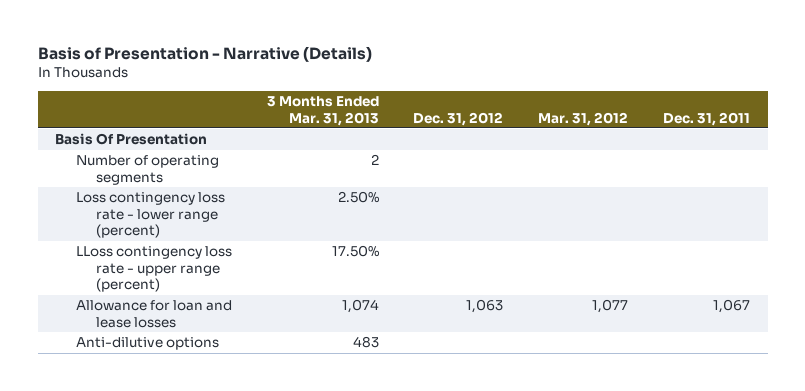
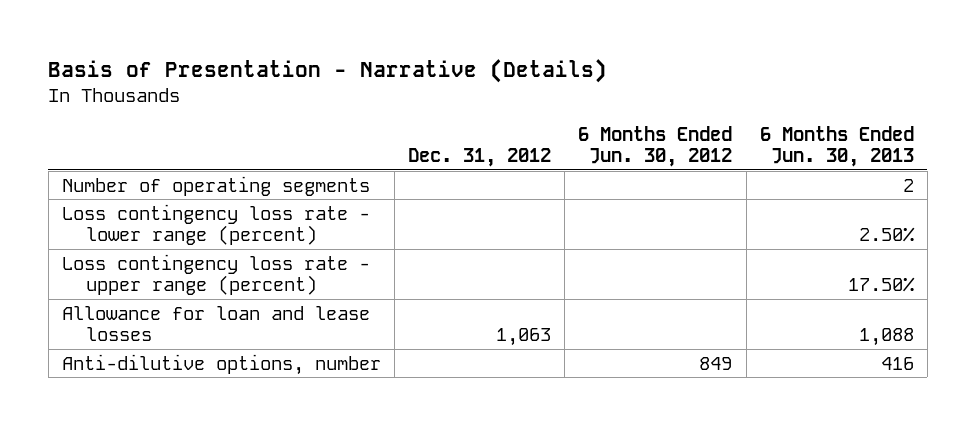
[266,96,379,126] 3 Months Ended Mar. 31, 2013 -> none
[538,111,629,126] Mar. 31, 2012 -> none
[663,111,751,126] Dec. 31, 2011 -> none
none -> [578,125,733,168] 6 Months Ended Jun. 30, 2012
none -> [759,125,914,168] 6 Months Ended Jun. 30, 2013
[55,133,208,146] Basis Of Presentation -> none
[75,246,232,293] LLoss contingency loss rate - upper range (percent) -> [61,253,370,296] Loss contingency loss rate - upper range (percent)
[75,337,219,351] Anti-dilutive options -> [61,353,381,375] Anti-dilutive options, number

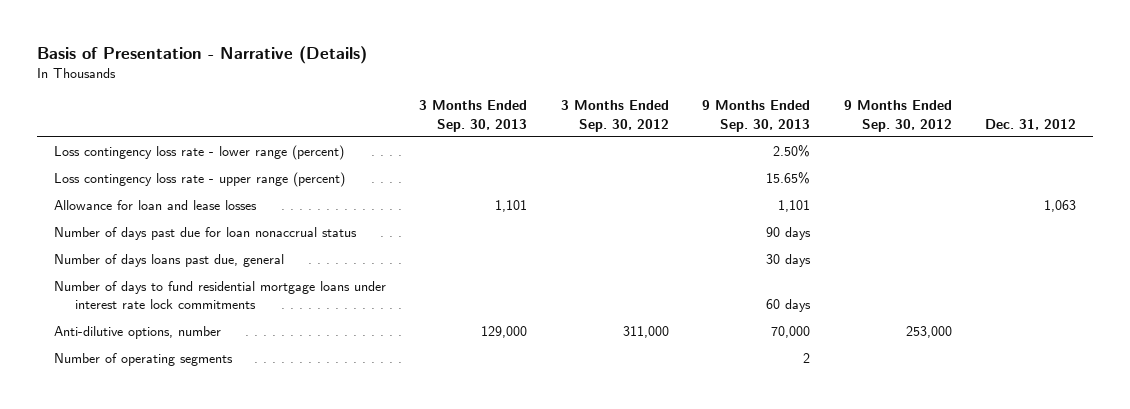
[578,125,733,168] 6 Months Ended Jun. 30, 2012 -> none
[759,125,914,168] 6 Months Ended Jun. 30, 2013 -> none
none -> [419,100,528,132] 3 Months Ended Sep. 30, 2013
none -> [560,100,669,132] 3 Months Ended Sep. 30, 2012
none -> [702,100,811,132] 9 Months Ended Sep. 30, 2013
none -> [843,100,952,132] 9 Months Ended Sep. 30, 2012
none -> [53,227,357,241] Number of days past due for loan nonaccrual status
none -> [53,254,284,268] Number of days loans past due, general
none -> [53,281,386,310] Number of days to fund residential mortgage loans under interest rate lock commitments
[61,175,370,196] Number of operating segments -> [53,353,233,367] Number of operating segments

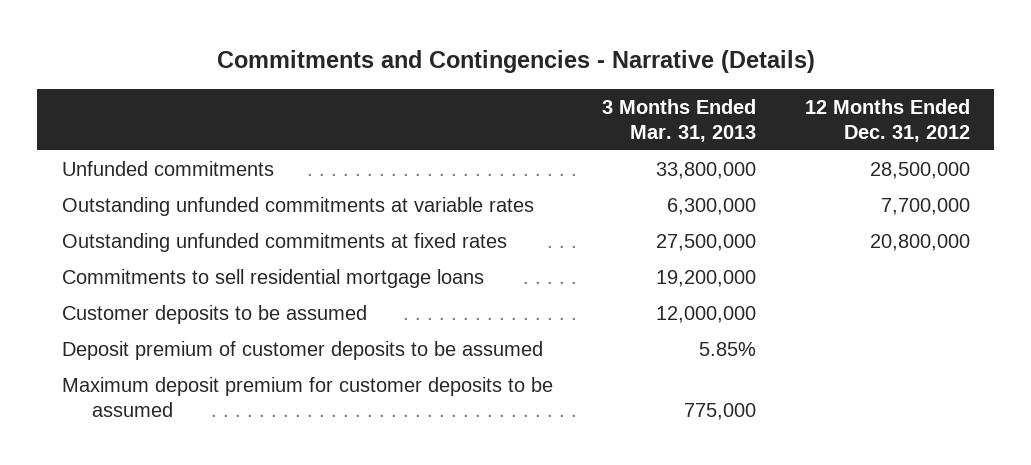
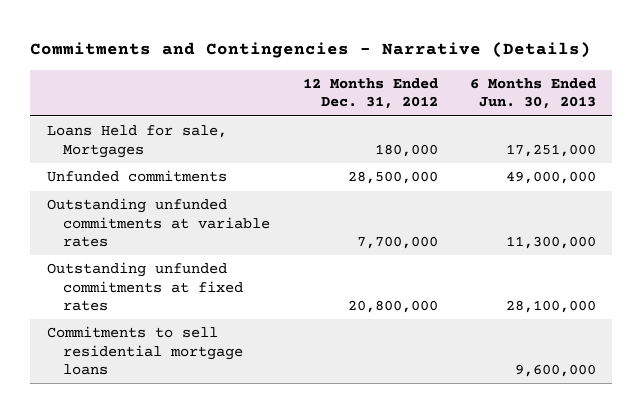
[601,98,756,142] 3 Months Ended Mar. 31, 2013 -> none
none -> [470,77,597,110] 6 Months Ended Jun. 30, 2013
none -> [46,125,227,158] Loans Held for sale, Mortgages
[61,304,367,324] Customer deposits to be assumed -> none
[61,340,543,360] Deposit premium of customer deposits to be assumed -> none
[61,376,553,417] Maximum deposit premium for customer deposits to be assumed -> none

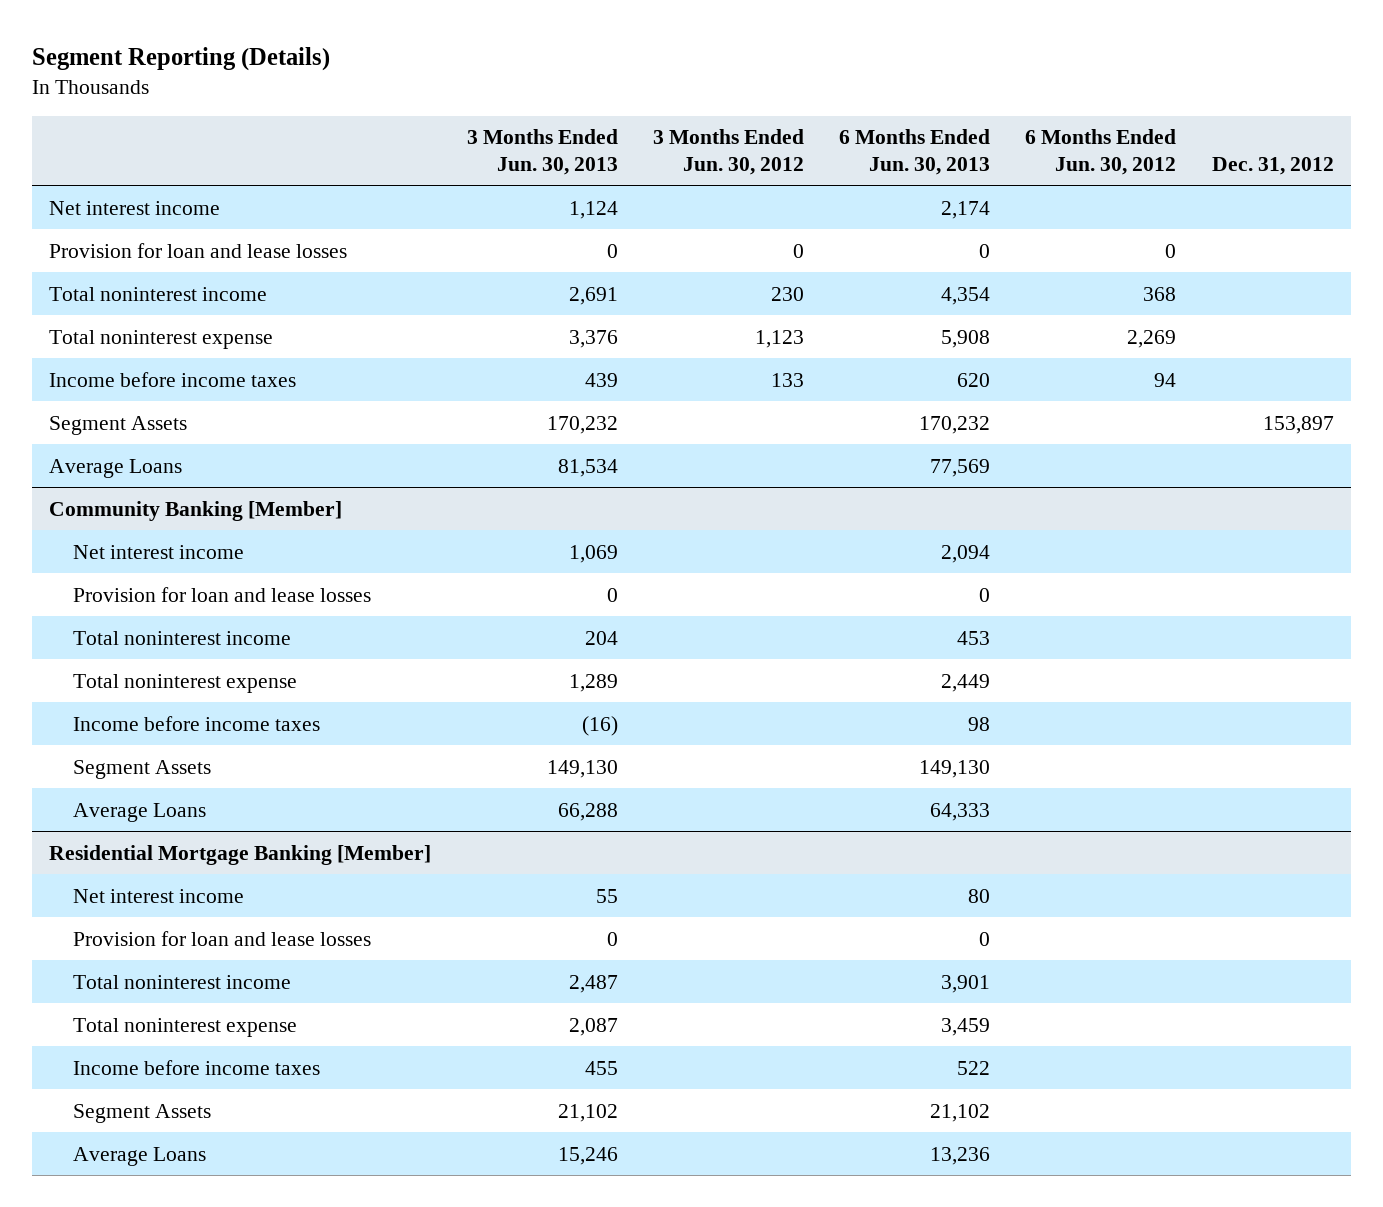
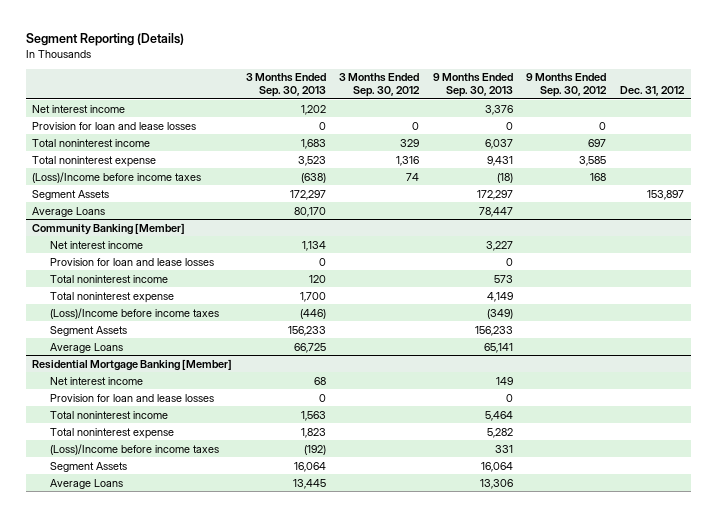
[466,129,618,175] 3 Months Ended Jun. 30, 2013 -> none
[652,129,804,175] 3 Months Ended Jun. 30, 2012 -> none
[839,129,991,175] 6 Months Ended Jun. 30, 2013 -> none
[1025,129,1177,175] 6 Months Ended Jun. 30, 2012 -> none
none -> [245,73,326,98] 3 Months Ended Sep. 30, 2013
none -> [339,73,421,98] 3 Months Ended Sep. 30, 2012
none -> [432,73,513,98] 9 Months Ended Sep. 30, 2013
none -> [526,73,608,98] 9 Months Ended Sep. 30, 2012
[49,371,297,387] Income before income taxes -> [32,171,202,183] (Loss)/Income before income taxes
[73,715,321,731] Income before income taxes -> [49,307,219,319] (Loss)/Income before income taxes
[73,1059,321,1075] Income before income taxes -> [49,443,219,455] (Loss)/Income before income taxes

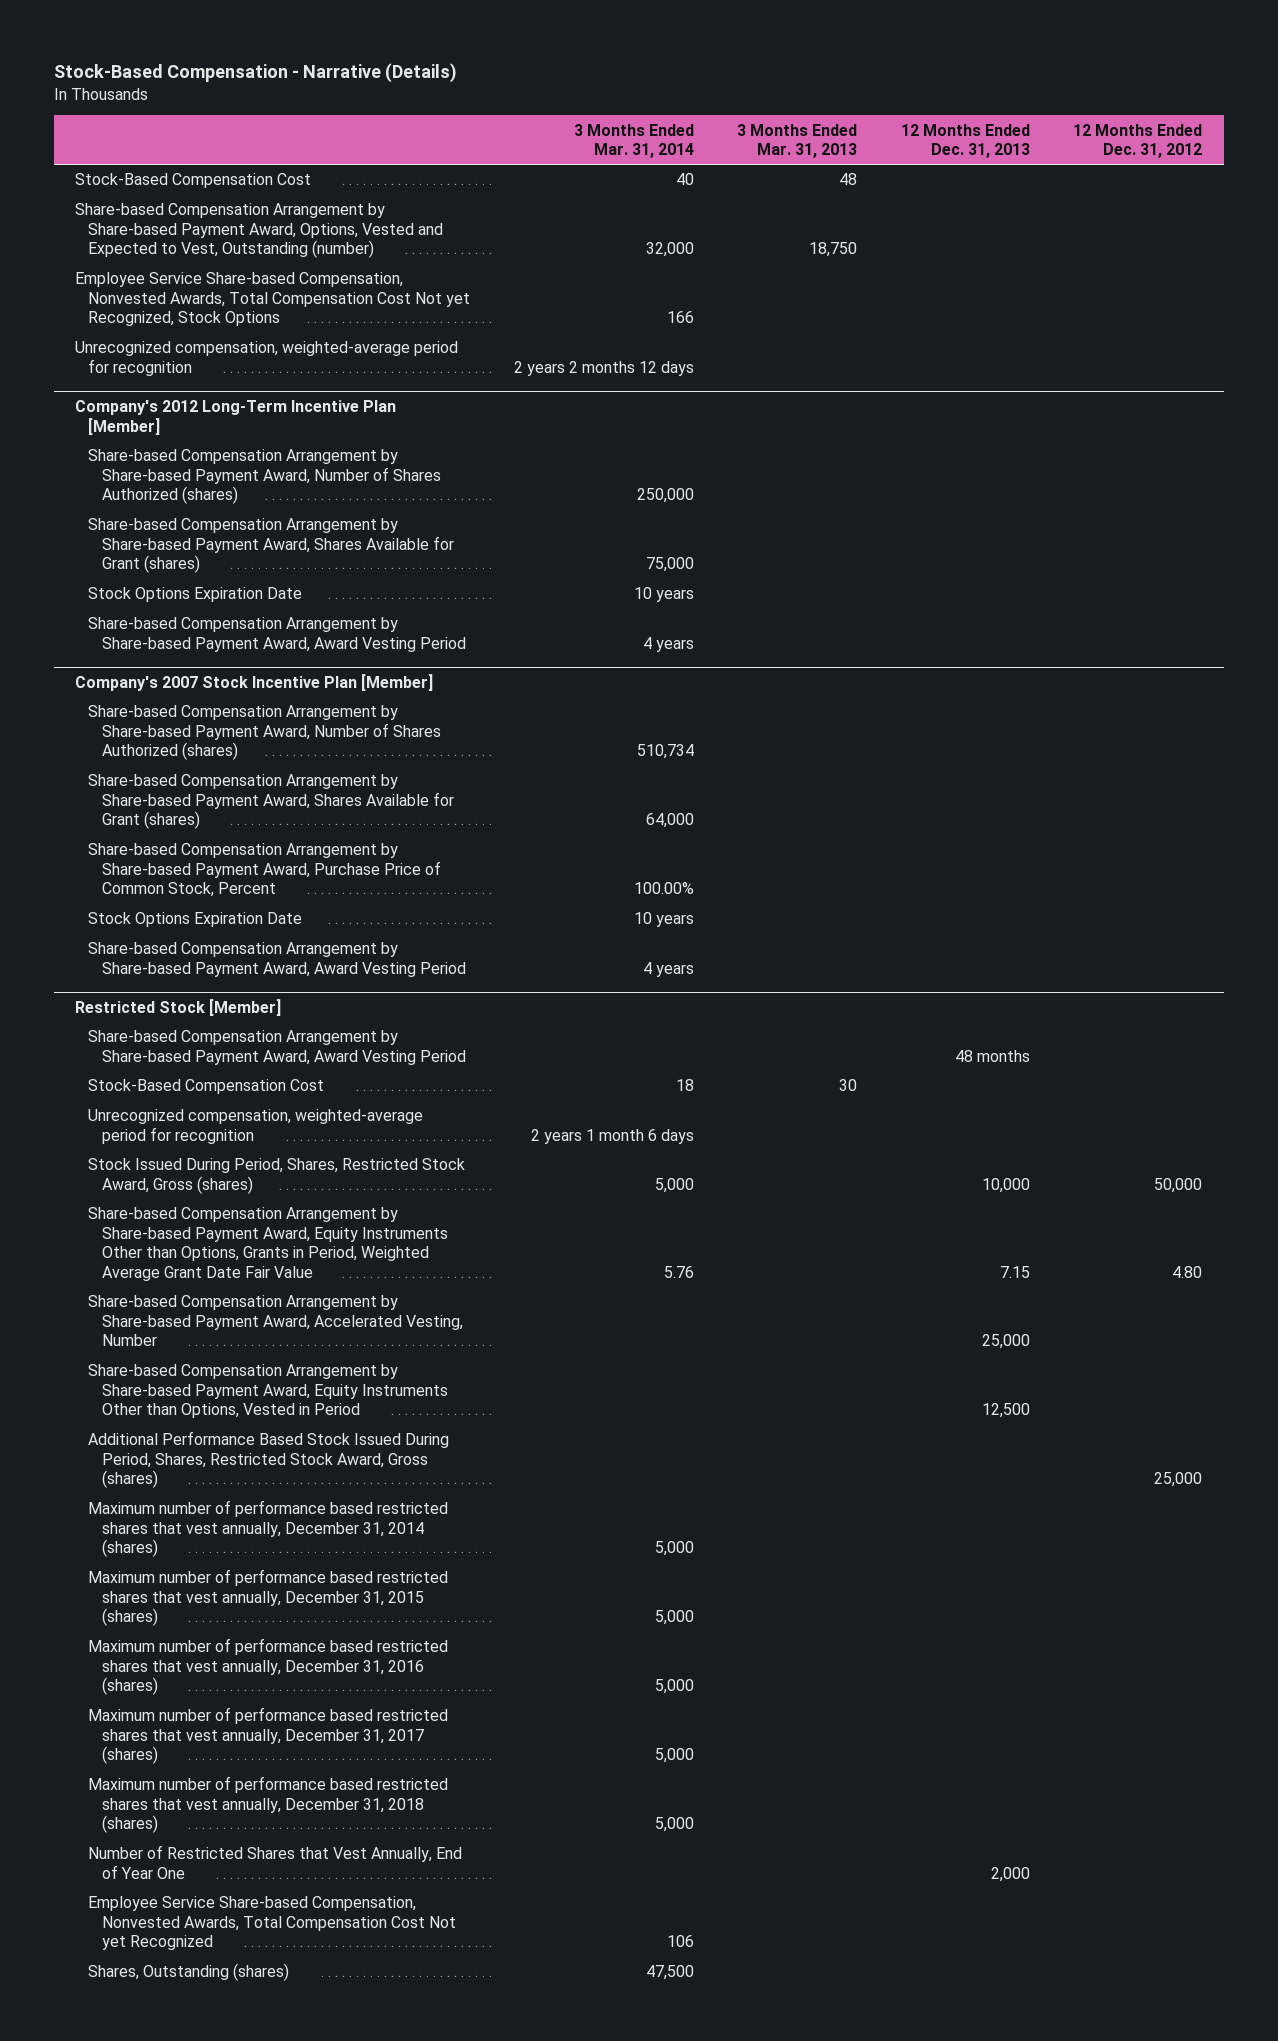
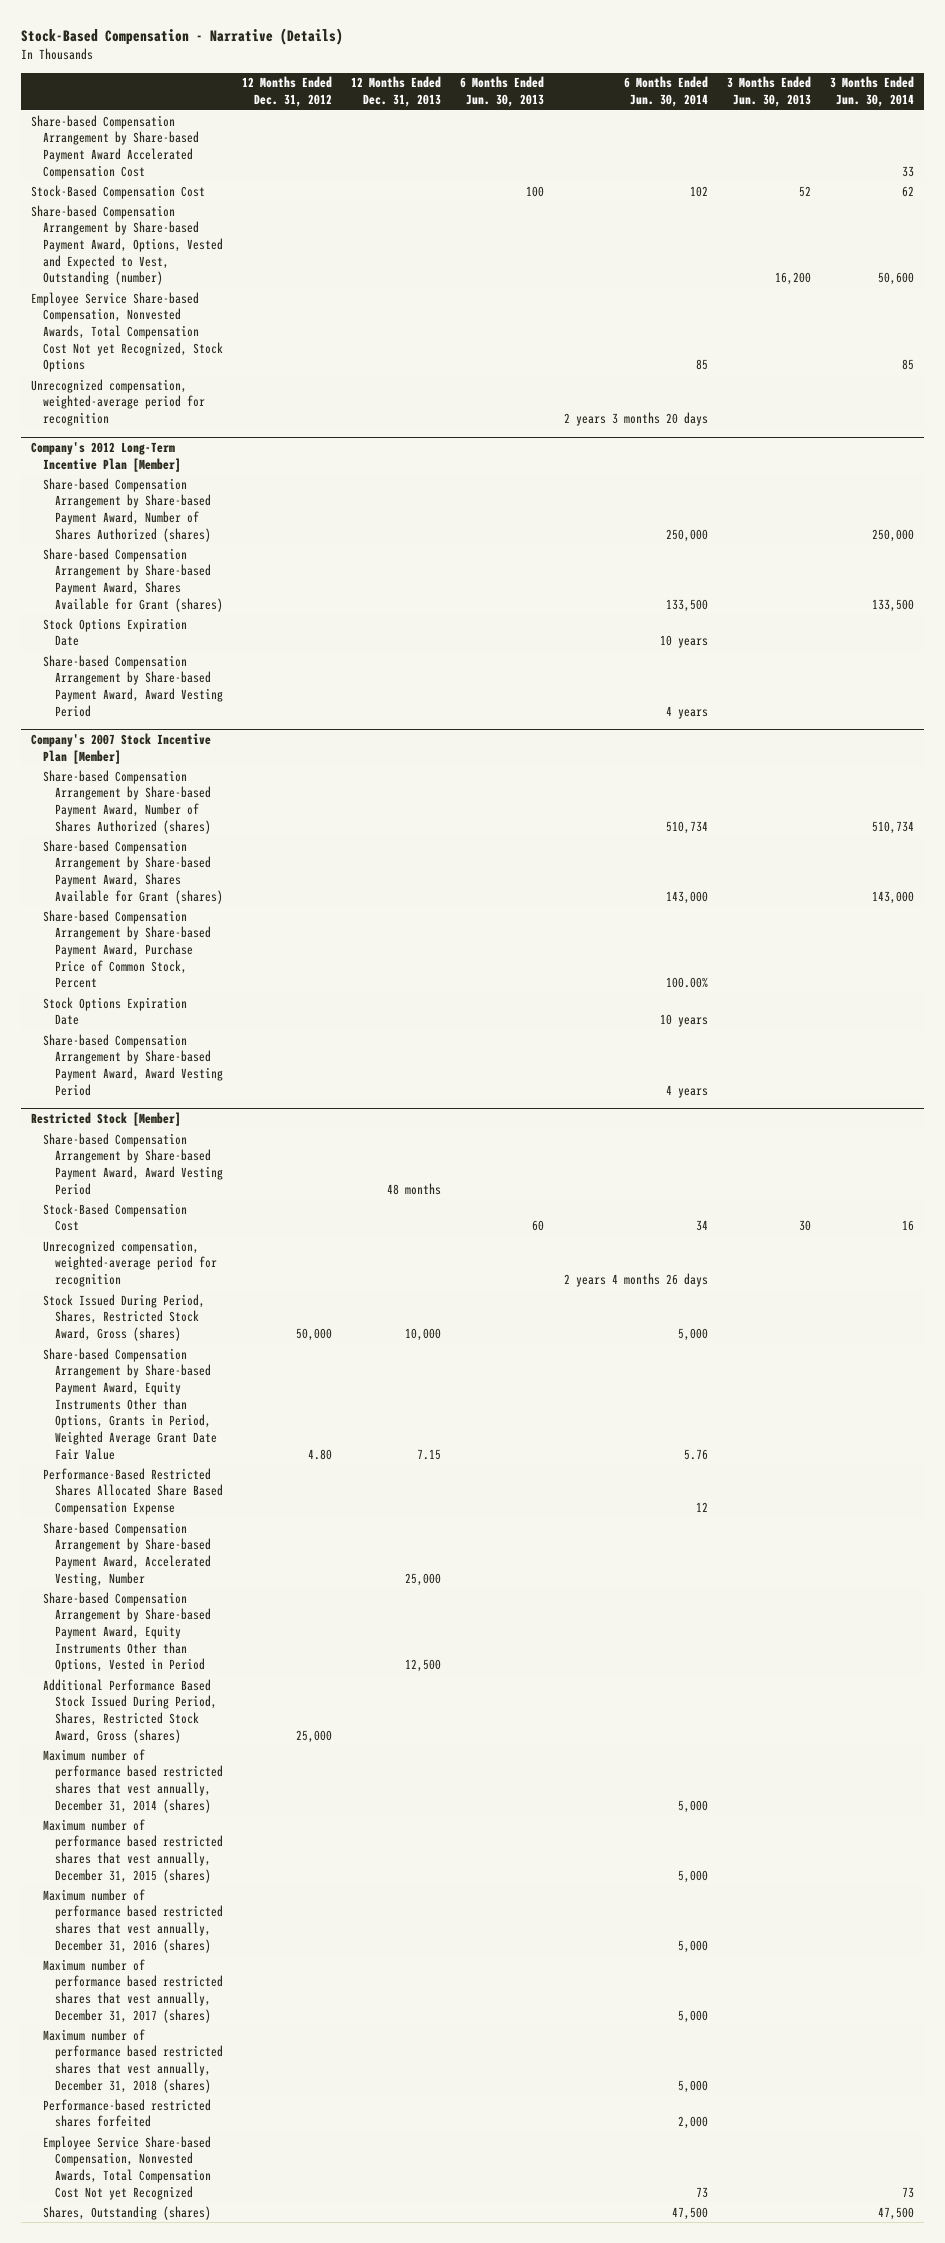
[573,123,694,159] 3 Months Ended Mar. 31, 2014 -> none
[737,123,858,159] 3 Months Ended Mar. 31, 2013 -> none
none -> [460,76,545,108] 6 Months Ended Jun. 30, 2013
none -> [623,76,708,108] 6 Months Ended Jun. 30, 2014
none -> [726,76,811,108] 3 Months Ended Jun. 30, 2013
none -> [830,76,915,108] 3 Months Ended Jun. 30, 2014
none -> [30,114,199,179] Share-based Compensation Arrangement by Share-based Payment Award Accelerated Compensation Cost
none -> [42,1467,223,1516] Performance-Based Restricted Shares Allocated Share Based Compensation Expense
[88,1845,463,1879] Number of Restricted Shares that Vest Annually, End of Year One -> none
none -> [42,2098,211,2128] Performance-based restricted shares forfeited

